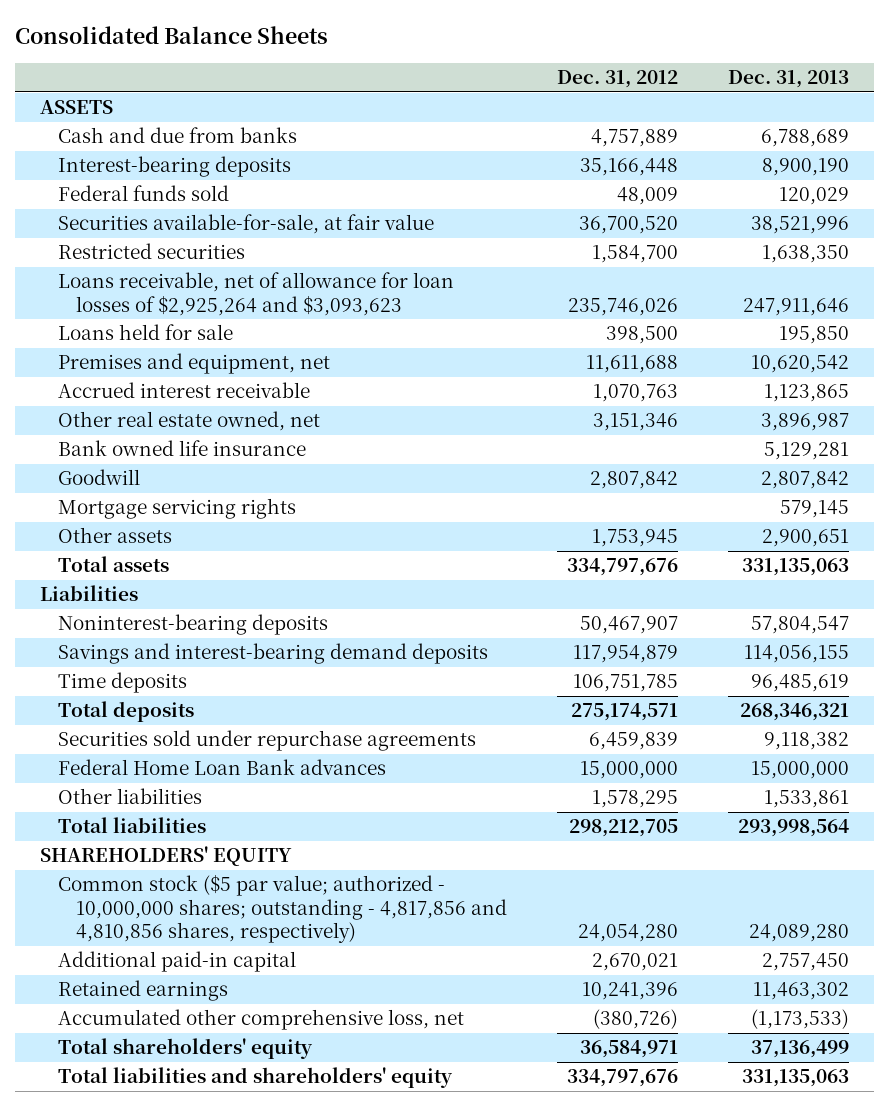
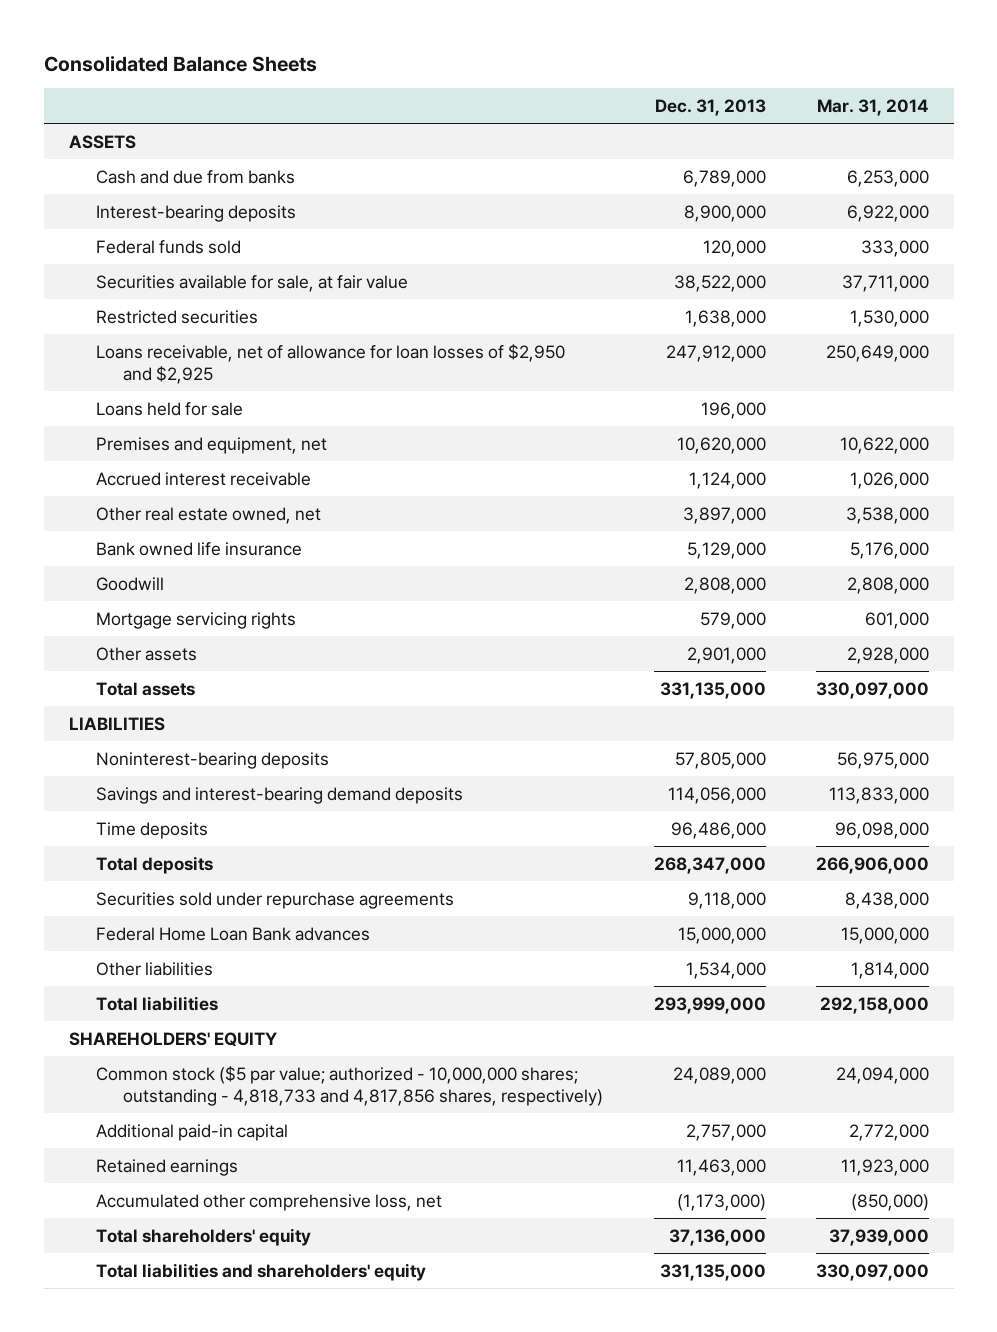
[556,70,678,89] Dec. 31, 2012 -> none
none -> [816,98,929,116] Mar. 31, 2014
[760,129,849,148] 6,788,689 -> [682,169,766,187] 6,789,000
[761,158,849,177] 8,900,190 -> [683,204,766,222] 8,900,000
[778,187,849,206] 120,029 -> [702,239,766,257] 120,000
[58,214,435,235] Securities available-for-sale, at fair value -> [96,274,409,292] Securities available for sale, at fair value
[750,216,849,235] 38,521,996 -> [673,274,766,292] 38,522,000
[761,245,849,264] 1,638,350 -> [684,309,766,327] 1,638,000
[58,272,455,316] Loans receivable, net of allowance for loan losses of $2,925,264 and $3,093,623 -> [96,343,566,384] Loans receivable, net of allowance for loan losses of $2,950 and $2,925
[742,297,849,316] 247,911,646 -> [665,344,766,362] 247,912,000
[778,326,849,345] 195,850 -> [700,401,766,419] 196,000
[750,355,849,374] 10,620,542 -> [676,436,766,454] 10,620,000
[763,384,849,403] 1,123,865 -> [688,471,766,489] 1,124,000
[760,413,849,432] 3,896,987 -> [682,506,766,524] 3,897,000
[763,442,849,461] 5,129,281 -> [686,541,766,559] 5,129,000
[760,471,849,490] 2,807,842 -> [683,576,766,594] 2,808,000
[779,500,849,519] 579,145 -> [699,611,766,629] 579,000
[761,529,849,548] 2,900,651 -> [686,646,766,664] 2,901,000
[741,558,849,577] 331,135,063 -> [659,681,766,699] 331,135,000
[40,585,139,602] Liabilities -> [68,716,165,731] LIABILITIES
[750,616,849,635] 57,804,547 -> [674,751,766,769] 57,805,000
[743,645,849,664] 114,056,155 -> [667,786,766,804] 114,056,000
[750,674,849,693] 96,485,619 -> [670,821,766,839] 96,486,000
[739,703,849,722] 268,346,321 -> [653,856,766,874] 268,347,000
[763,732,849,751] 9,118,382 -> [687,891,766,909] 9,118,000
[763,790,849,809] 1,533,861 -> [685,961,766,979] 1,534,000
[737,819,849,838] 293,998,564 -> [653,996,766,1014] 293,999,000
[58,875,507,944] Common stock ($5 par value; authorized - 10,000,000 shares; outstanding - 4,817,856 and 4,810,856 shares, respectively) -> [96,1065,604,1106] Common stock ($5 par value; authorized - 10,000,000 shares; outstanding - 4,818,733 and 4,817,856 shares, respectively)
[748,924,849,943] 24,089,280 -> [672,1066,766,1084] 24,089,000
[761,953,849,972] 2,757,450 -> [685,1123,766,1141] 2,757,000
[752,982,849,1001] 11,463,302 -> [676,1158,766,1176] 11,463,000
[750,1009,849,1030] (1,173,533) -> [676,1193,766,1211] (1,173,000)
[750,1040,849,1059] 37,136,499 -> [668,1228,766,1246] 37,136,000
[741,1069,849,1088] 331,135,063 -> [659,1263,766,1281] 331,135,000

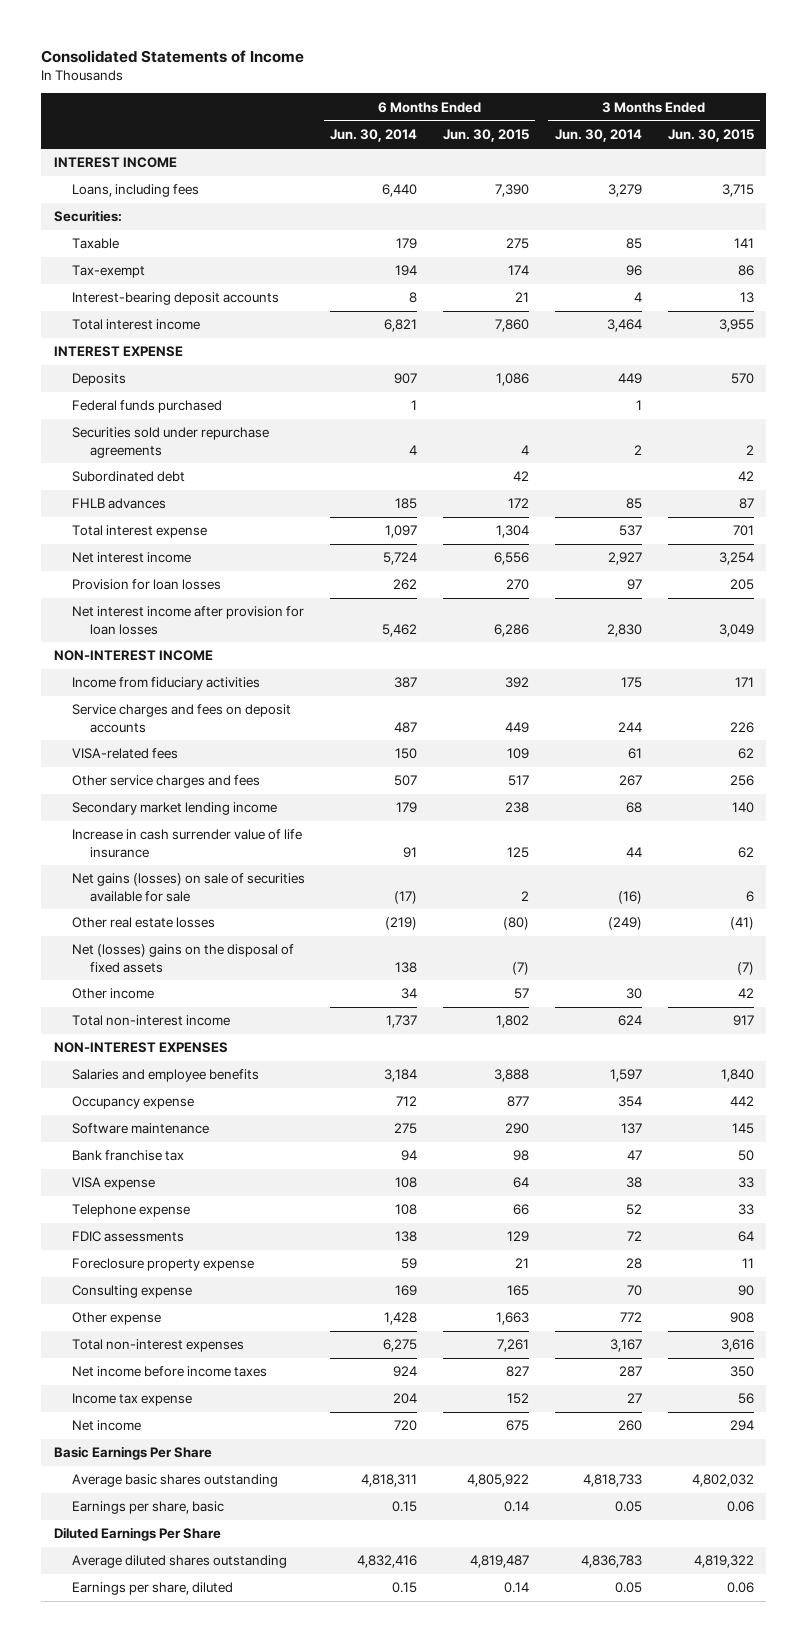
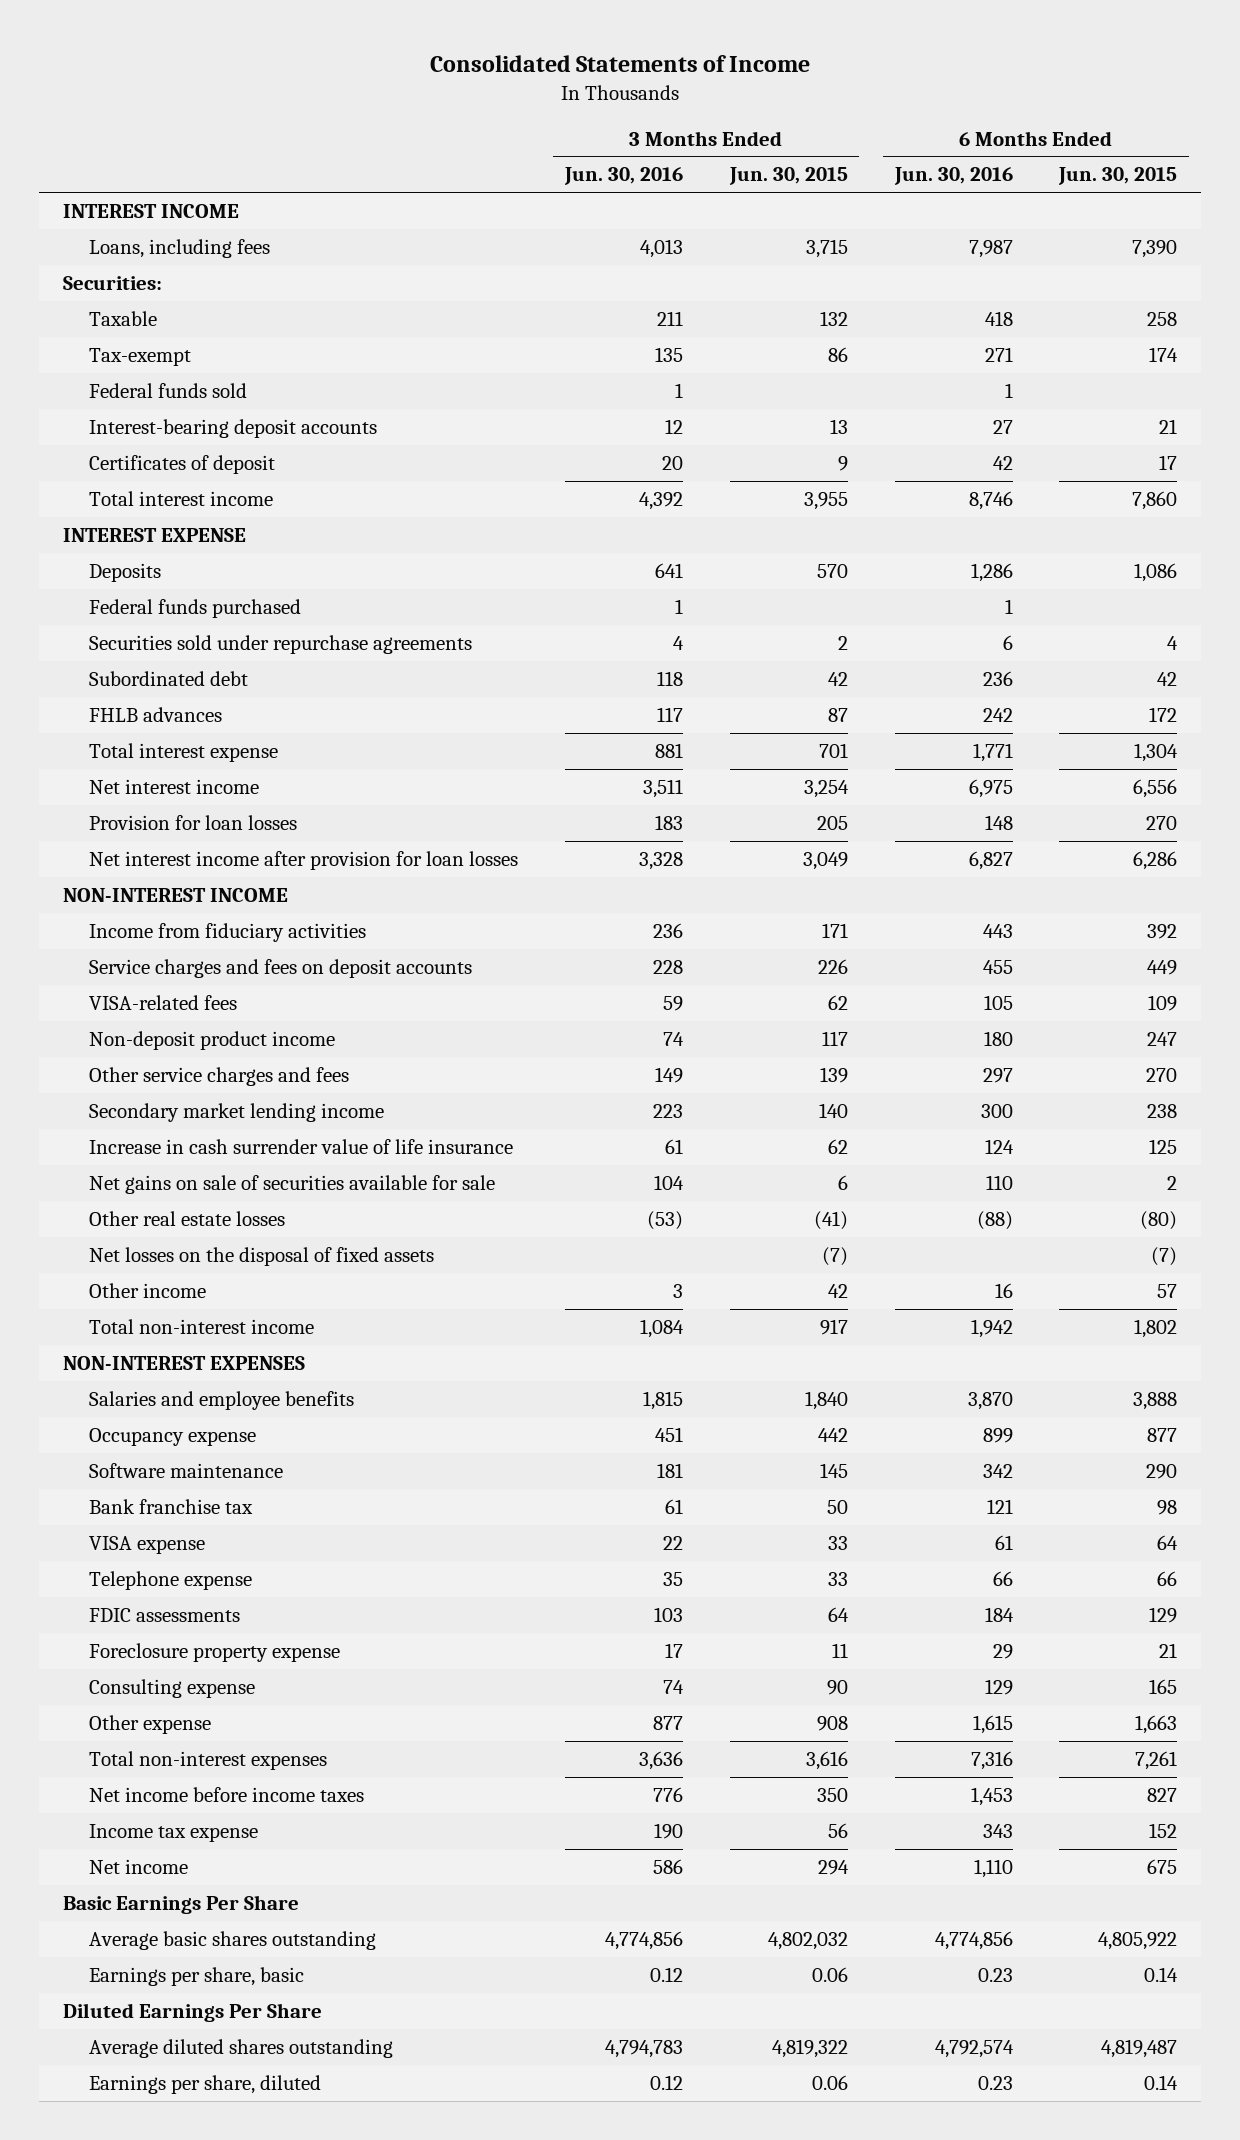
[330,129,418,143] Jun. 30, 2014 -> none
[554,129,642,143] Jun. 30, 2014 -> none
none -> [563,167,683,186] Jun. 30, 2016
none -> [893,167,1013,186] Jun. 30, 2016
[506,238,530,250] 275 -> [1147,311,1178,326] 258
[733,238,754,249] 141 -> [819,310,848,326] 132
none -> [88,382,247,398] Federal funds sold
none -> [88,454,275,474] Certificates of deposit
none -> [88,1030,335,1050] Non-deposit product income
[508,775,530,787] 517 -> [1146,1067,1178,1082] 270
[729,775,754,787] 256 -> [819,1066,848,1083] 139
[71,873,305,902] Net gains (losses) on sale of securities available for sale -> [88,1174,495,1194] Net gains on sale of securities available for sale
[71,944,294,973] Net (losses) gains on the disposal of fixed assets -> [88,1246,434,1266] Net losses on the disposal of fixed assets

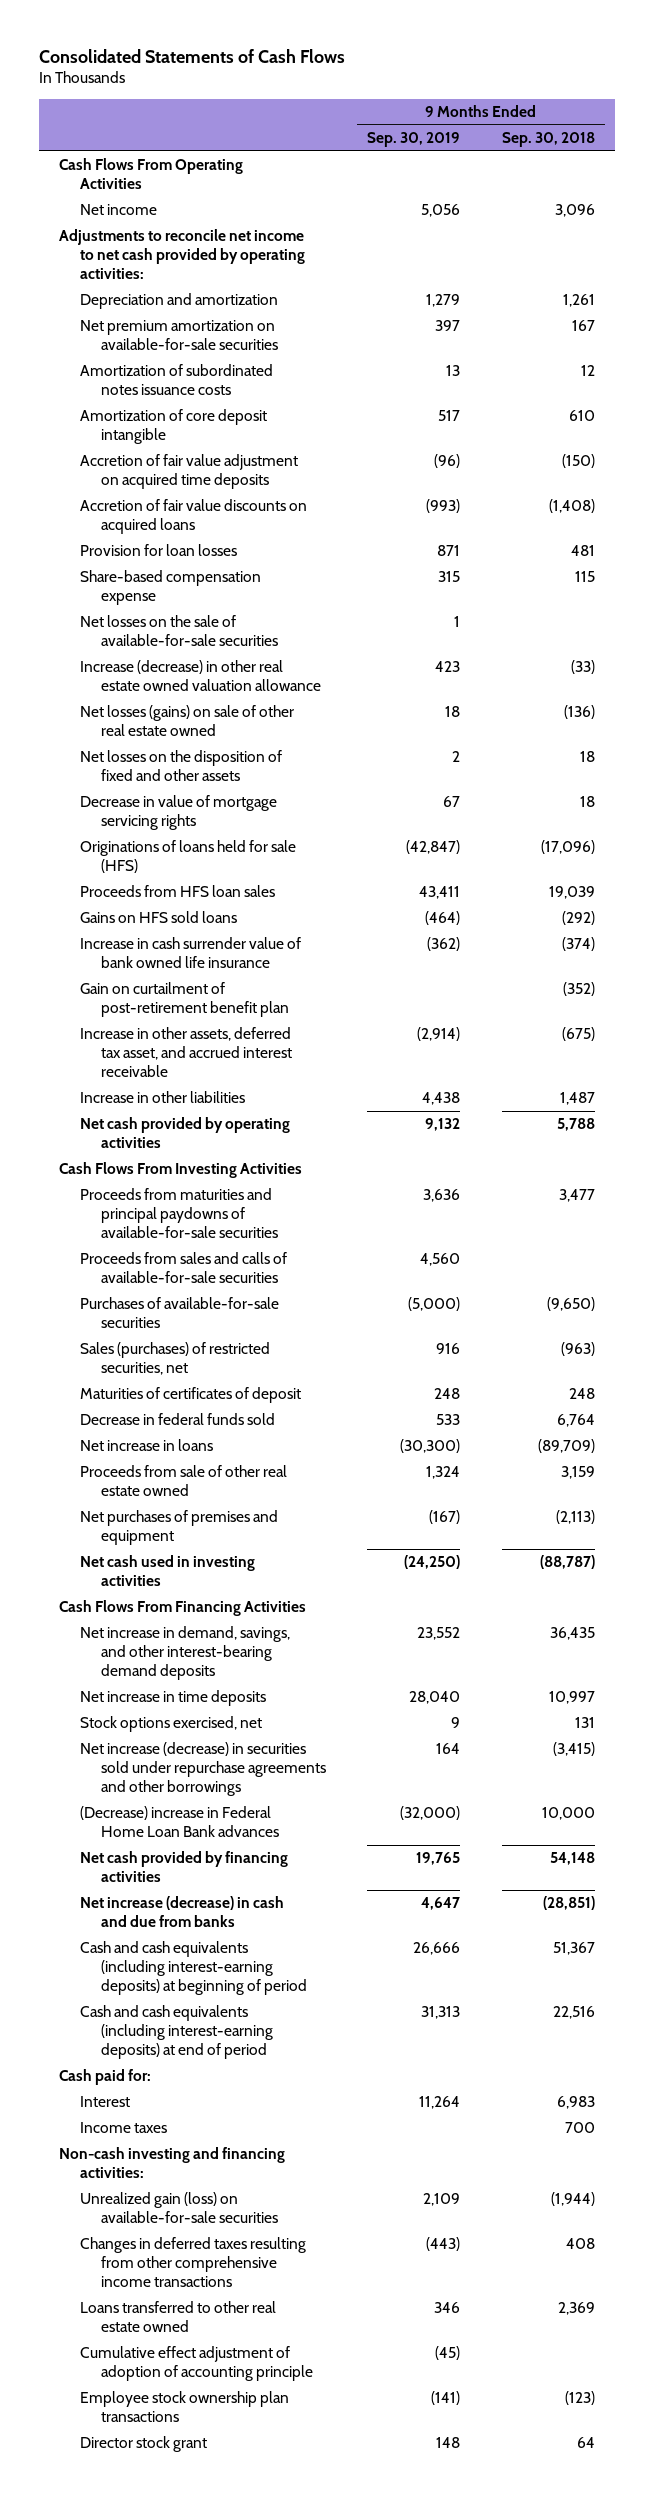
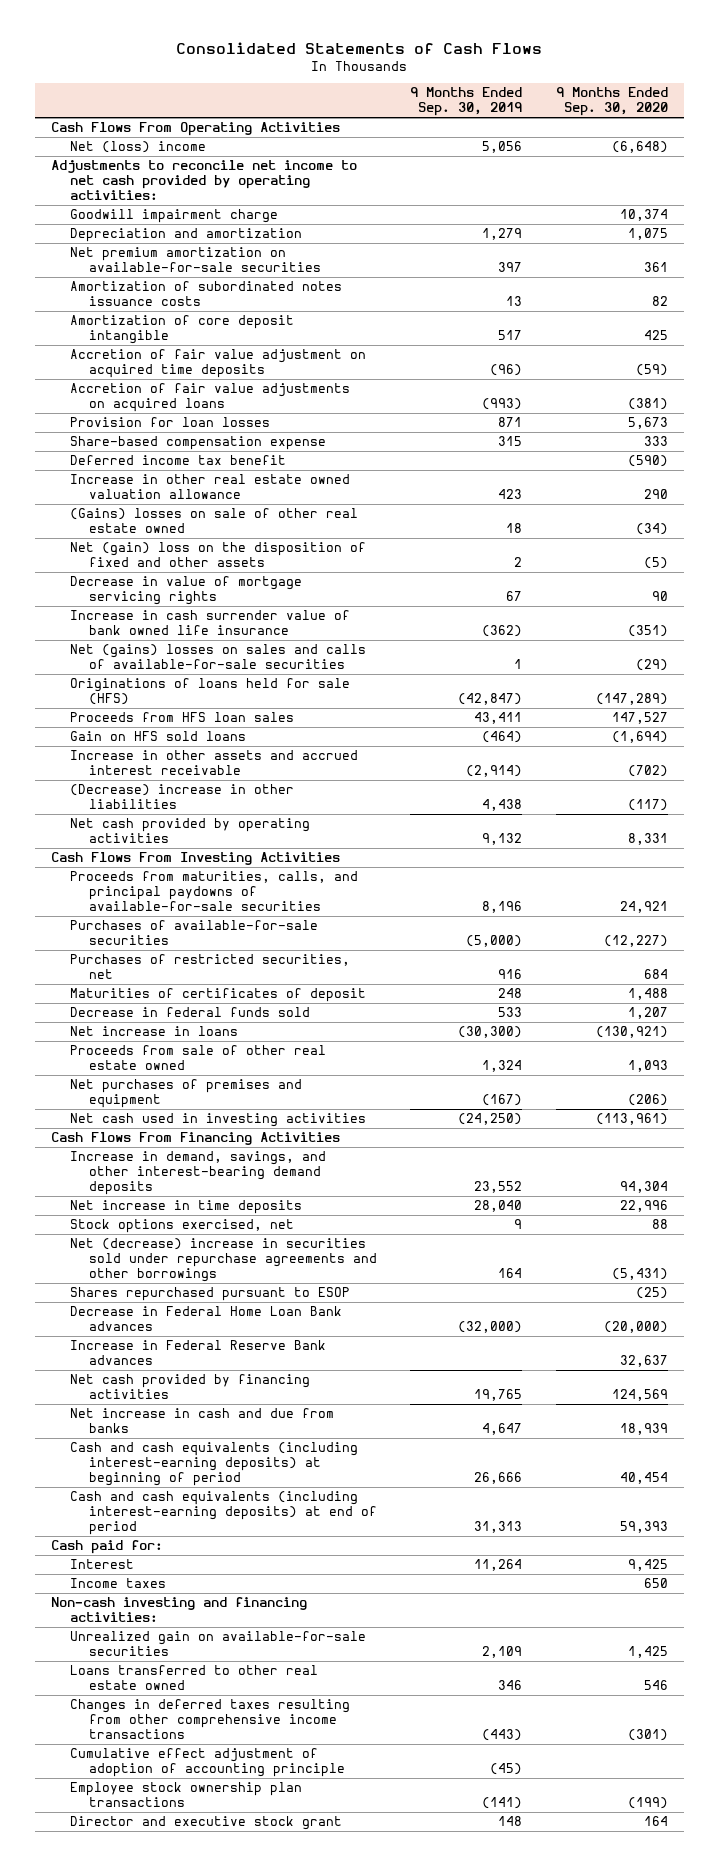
[501,132,595,148] Sep. 30, 2018 -> none
none -> [555,87,668,117] 9 Months Ended Sep. 30, 2020
[80,204,158,216] Net income -> [69,141,206,154] Net (loss) income
none -> [69,209,278,224] Goodwill impairment charge
[80,499,308,535] Accretion of fair value discounts on acquired loans -> [69,383,350,413] Accretion of fair value adjustments on acquired loans
[80,615,279,647] Net losses on the sale of available-for-sale securities -> none
none -> [69,455,286,466] Deferred income tax benefit
[80,660,322,692] Increase (decrease) in other real estate owned valuation allowance -> [69,474,350,500] Increase in other real estate owned valuation allowance
[80,705,295,737] Net losses (gains) on sale of other real estate owned -> [69,508,358,534] (Gains) losses on sale of other real estate owned
[80,750,283,782] Net losses on the disposition of fixed and other assets -> [69,542,366,568] Net (gain) loss on the disposition of fixed and other assets
[80,937,302,969] Increase in cash surrender value of bank owned life insurance -> [69,610,350,636] Increase in cash surrender value of bank owned life insurance
none -> [69,644,366,670] Net (gains) losses on sales and calls of available-for-sale securities
[80,982,290,1018] Gain on curtailment of post-retirement benefit plan -> none
[80,911,238,924] Gains on HFS sold loans -> [69,731,246,742] Gain on HFS sold loans
[80,1027,293,1078] Increase in other assets, deferred tax asset, and accrued interest receivable -> [69,750,358,776] Increase in other assets and accrued interest receivable
[80,1091,246,1104] Increase in other liabilities -> [69,784,294,810] (Decrease) increase in other liabilities
[80,1252,288,1284] Proceeds from sales and calls of available-for-sale securities -> none
[80,1188,279,1239] Proceeds from maturities and principal paydowns of available-for-sale securities -> [69,871,358,912] Proceeds from maturities, calls, and principal paydowns of available-for-sale securities
[423,1189,461,1203] 3,636 -> [482,901,523,914] 8,196
[80,1342,271,1376] Sales (purchases) of restricted securities, net -> [69,954,350,980] Purchases of restricted securities, net
[80,1626,291,1681] Net increase in demand, savings, and other interest-bearing demand deposits -> [69,1151,326,1196] Increase in demand, savings, and other interest-bearing demand deposits
[80,1742,327,1797] Net increase (decrease) in securities sold under repurchase agreements and other borrowings -> [69,1238,377,1283] Net (decrease) increase in securities sold under repurchase agreements and other borrowings
none -> [69,1287,350,1302] Shares repurchased pursuant to ESOP
[80,1806,280,1838] (Decrease) increase in Federal Home Loan Bank advances -> [69,1306,342,1332] Decrease in Federal Home Loan Bank advances
none -> [69,1340,326,1366] Increase in Federal Reserve Bank advances
[80,1896,285,1928] Net increase (decrease) in cash and due from banks -> [69,1408,334,1434] Net increase in cash and due from banks
[80,2192,279,2224] Unrealized gain (loss) on available-for-sale securities -> [69,1631,366,1657] Unrealized gain on available-for-sale securities
[80,2237,307,2288] Changes in deferred taxes resulting from other comprehensive income transactions -> [69,1699,350,1740] Changes in deferred taxes resulting from other comprehensive income transactions
[80,2436,208,2453] Director stock grant -> [69,1816,342,1831] Director and executive stock grant

